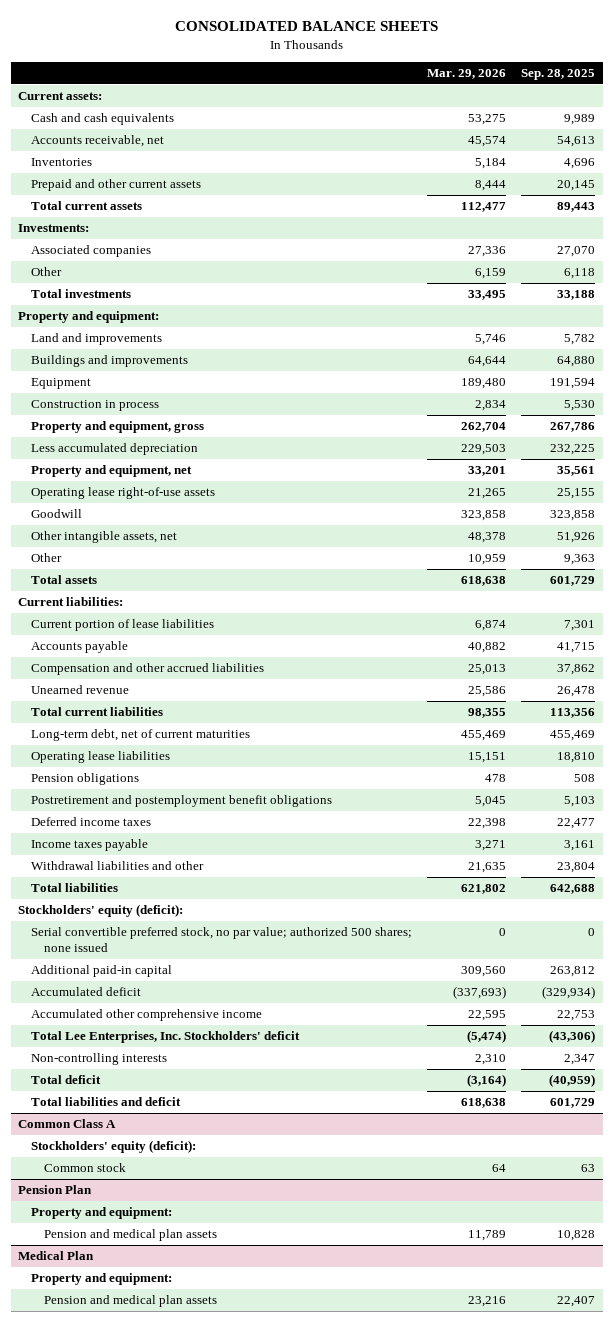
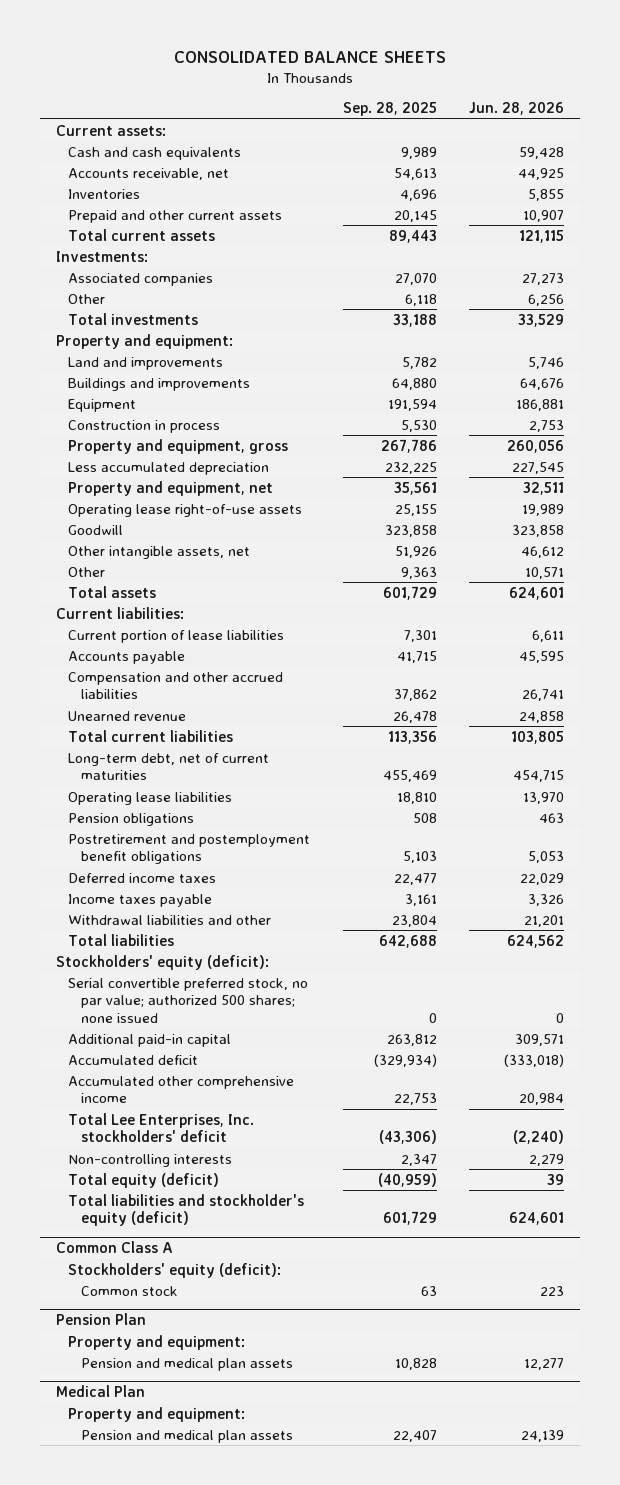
[427,69,507,80] Mar. 29, 2026 -> none
none -> [469,102,565,116] Jun. 28, 2026
[31,1031,301,1044] Total Lee Enterprises, Inc. Stockholders' deficit -> [68,1112,255,1143] Total Lee Enterprises, Inc. stockholders' deficit
[31,1075,102,1085] Total deficit -> [68,1172,220,1188] Total equity (deficit)
[31,1097,182,1107] Total liabilities and deficit -> [68,1193,305,1227] Total liabilities and stockholder's equity (deficit)

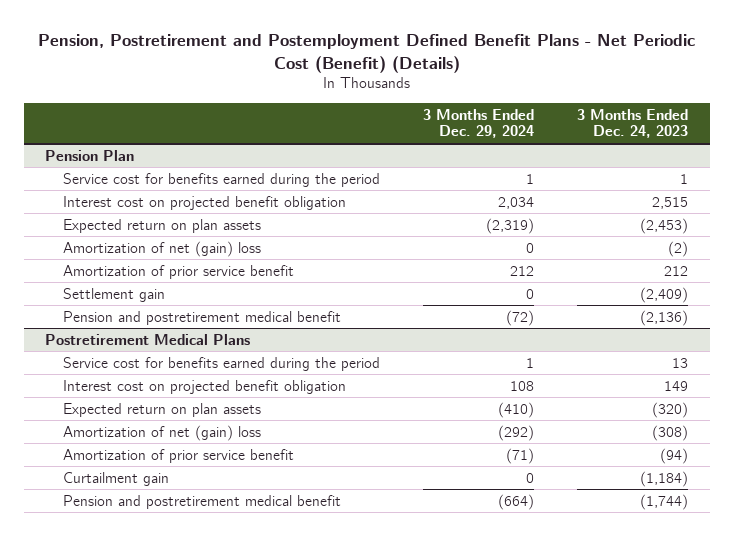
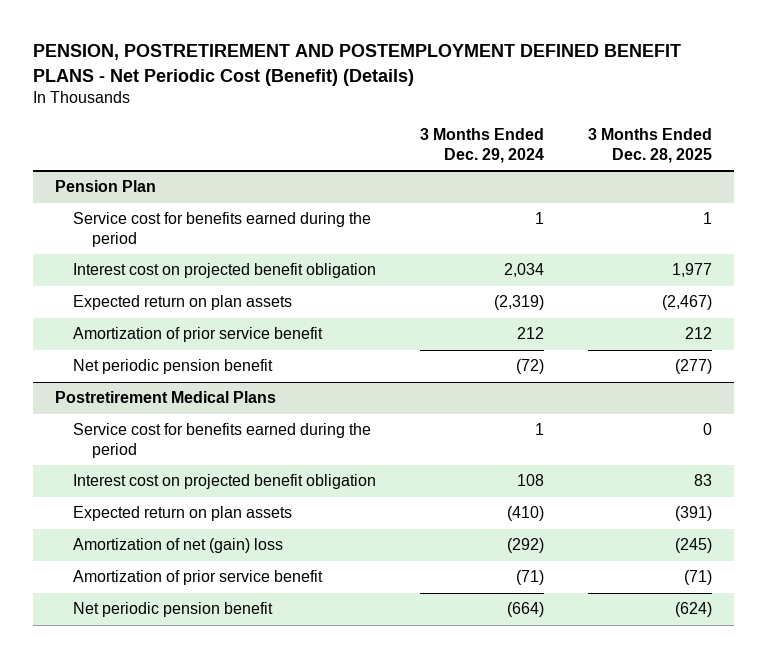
[37,34,695,73] Pension, Postretirement and Postemployment Defined Benefit Plans - Net Periodic Cost (Benefit) (Details) -> [32,44,681,86] PENSION, POSTRETIREMENT AND POSTEMPLOYMENT DEFINED BENEFIT PLANS - Net Periodic Cost (Benefit) (Details)
[577,108,689,139] 3 Months Ended Dec. 24, 2023 -> none
none -> [588,128,713,163] 3 Months Ended Dec. 28, 2025
[63,240,262,257] Amortization of net (gain) loss -> none
[63,287,166,302] Settlement gain -> none
[63,310,342,325] Pension and postretirement medical benefit -> [73,359,274,375] Net periodic pension benefit
[63,471,170,486] Curtailment gain -> none
[63,494,342,509] Pension and postretirement medical benefit -> [73,602,274,618] Net periodic pension benefit

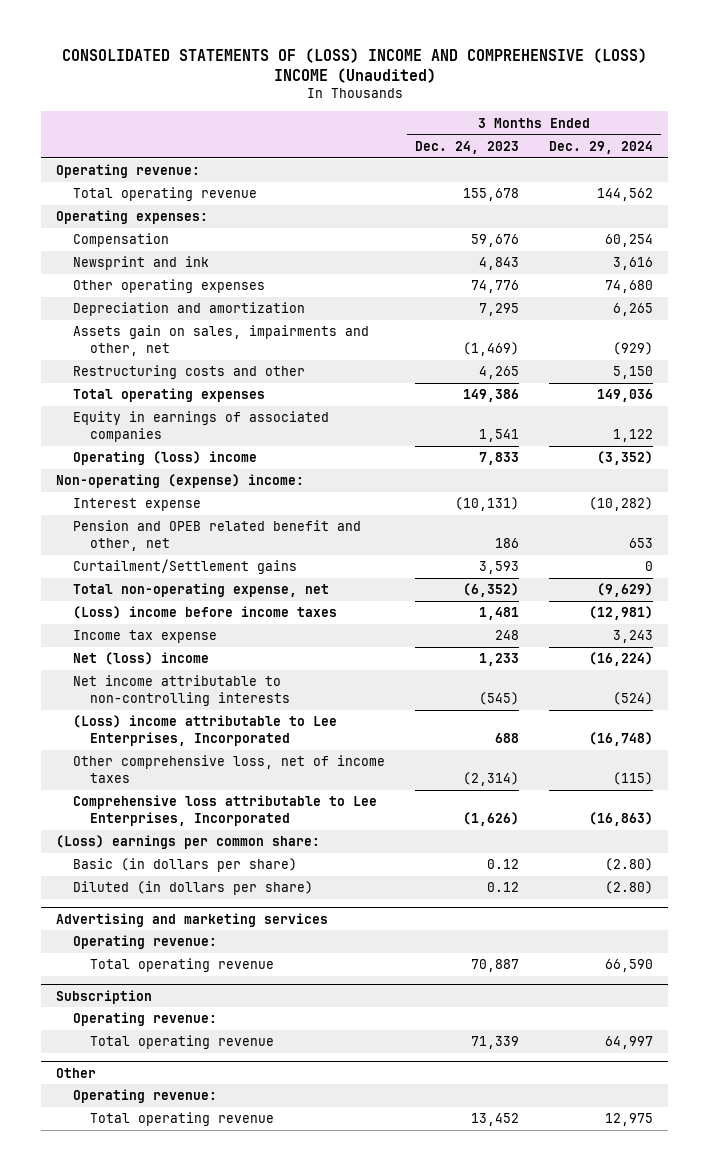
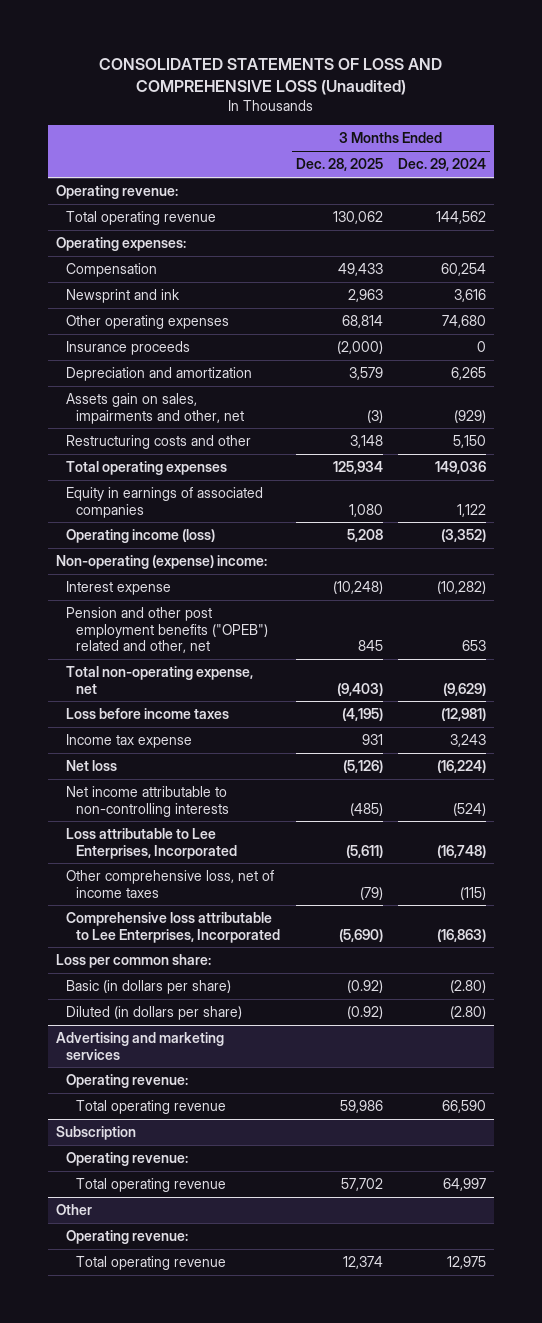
[61,47,647,83] CONSOLIDATED STATEMENTS OF (LOSS) INCOME AND COMPREHENSIVE (LOSS) INCOME (Unaudited) -> [99,58,443,96] CONSOLIDATED STATEMENTS OF LOSS AND COMPREHENSIVE LOSS (Unaudited)
[415,140,520,154] Dec. 24, 2023 -> none
none -> [295,158,383,172] Dec. 28, 2025
none -> [66,341,191,356] Insurance proceeds
[72,451,257,466] Operating (loss) income -> [66,529,216,544] Operating income (loss)
[72,559,297,575] Curtailment/Settlement gains -> none
[72,520,361,551] Pension and OPEB related benefit and other, net -> [66,607,269,654] Pension and other post employment benefits ("OPEB") related and other, net
[72,606,337,620] (Loss) income before income taxes -> [66,708,230,720] Loss before income taxes
[72,652,209,666] Net (loss) income -> [66,760,118,772] Net loss
[72,715,337,746] (Loss) income attributable to Lee Enterprises, Incorporated -> [66,828,238,859] Loss attributable to Lee Enterprises, Incorporated
[55,835,320,850] (Loss) earnings per common share: -> [56,954,212,969] Loss per common share:

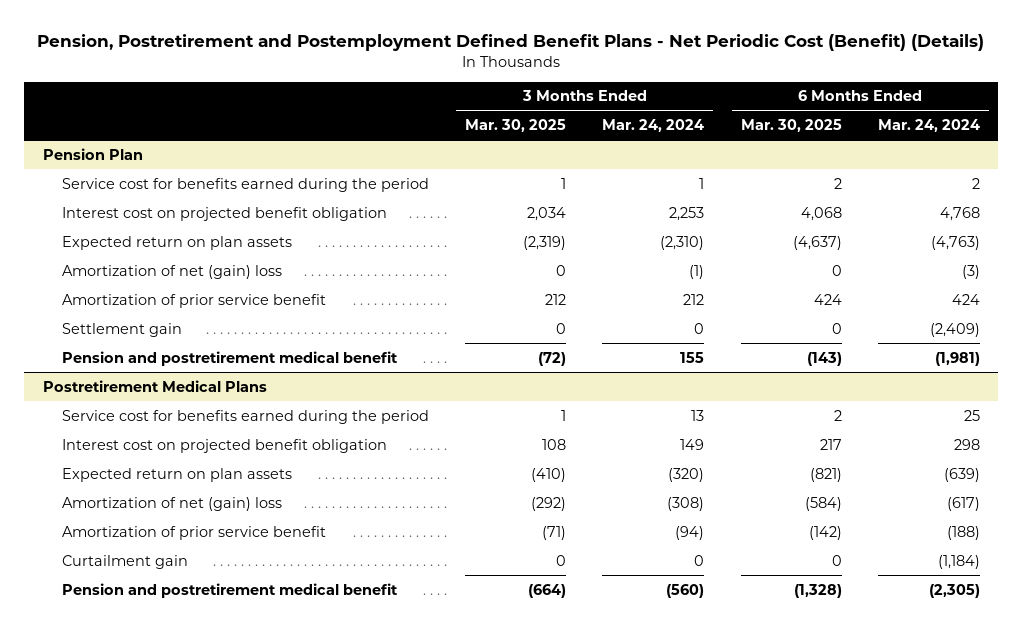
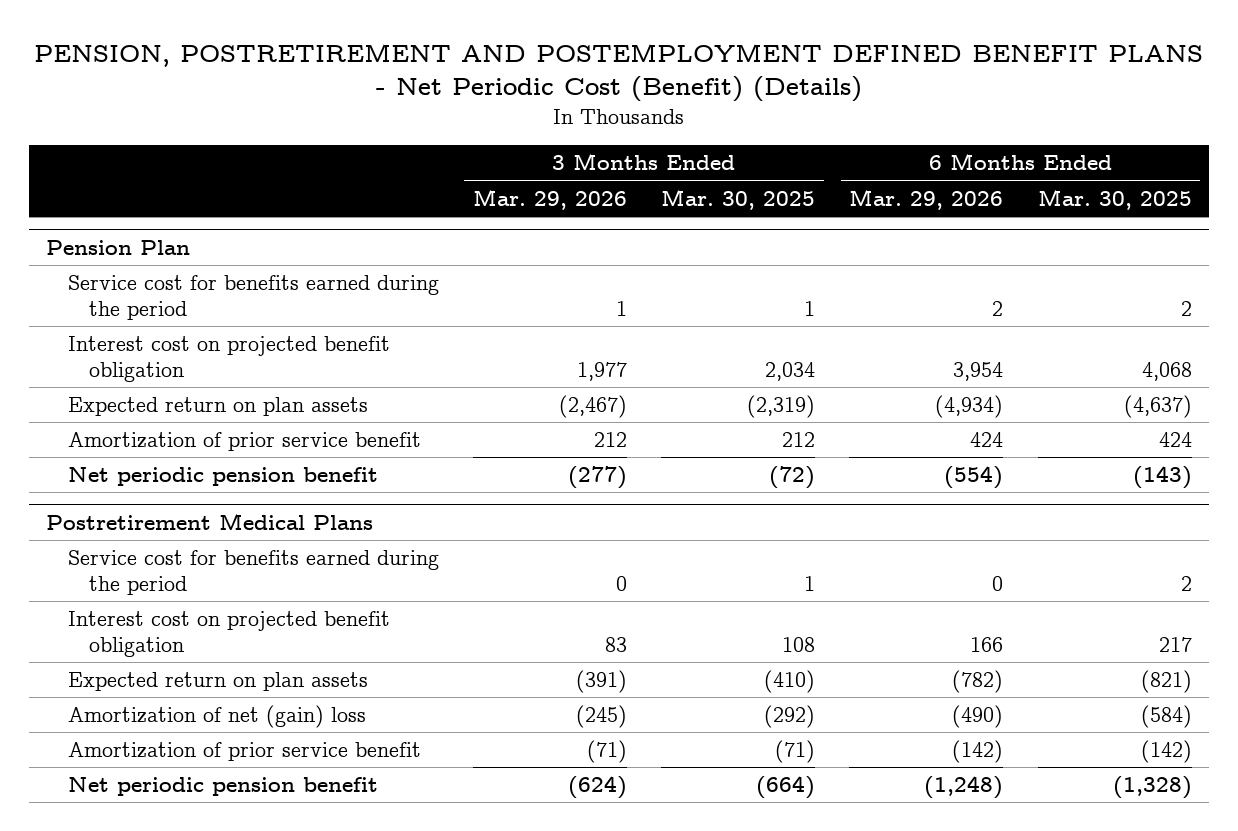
[37,34,985,52] Pension, Postretirement and Postemployment Defined Benefit Plans - Net Periodic Cost (Benefit) (Details) -> [33,44,1203,103] PENSION, POSTRETIREMENT AND POSTEMPLOYMENT DEFINED BENEFIT PLANS - Net Periodic Cost (Benefit) (Details)
[602,119,705,133] Mar. 24, 2024 -> none
[877,119,980,133] Mar. 24, 2024 -> none
none -> [472,188,627,210] Mar. 29, 2026
none -> [849,188,1004,210] Mar. 29, 2026
[61,264,282,279] Amortization of net (gain) loss -> none
[61,322,182,337] Settlement gain -> none
[61,350,398,366] Pension and postretirement medical benefit -> [67,467,378,487] Net periodic pension benefit
[61,554,188,569] Curtailment gain -> none
[61,582,398,598] Pension and postretirement medical benefit -> [67,777,378,797] Net periodic pension benefit

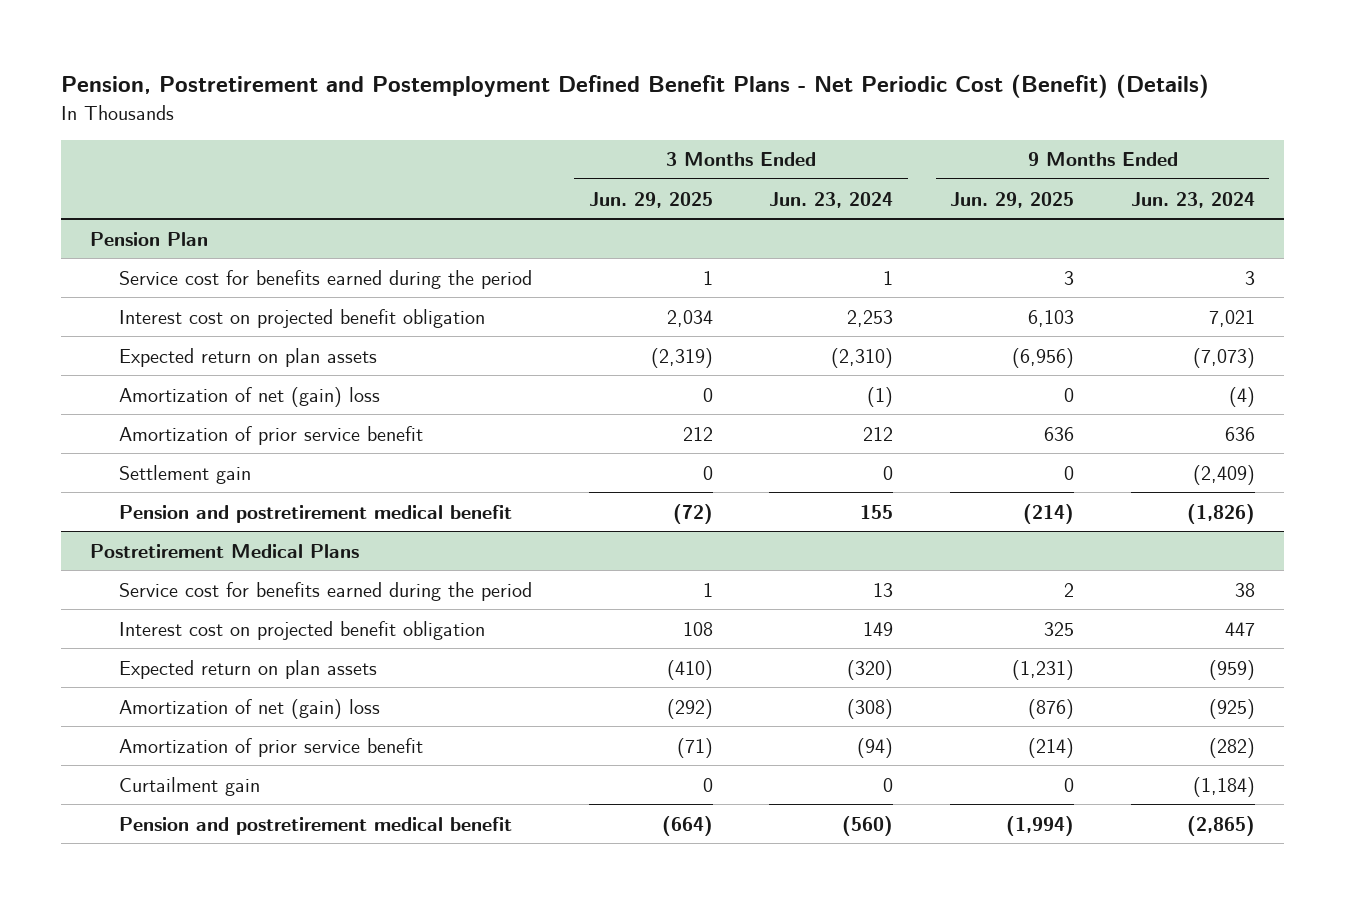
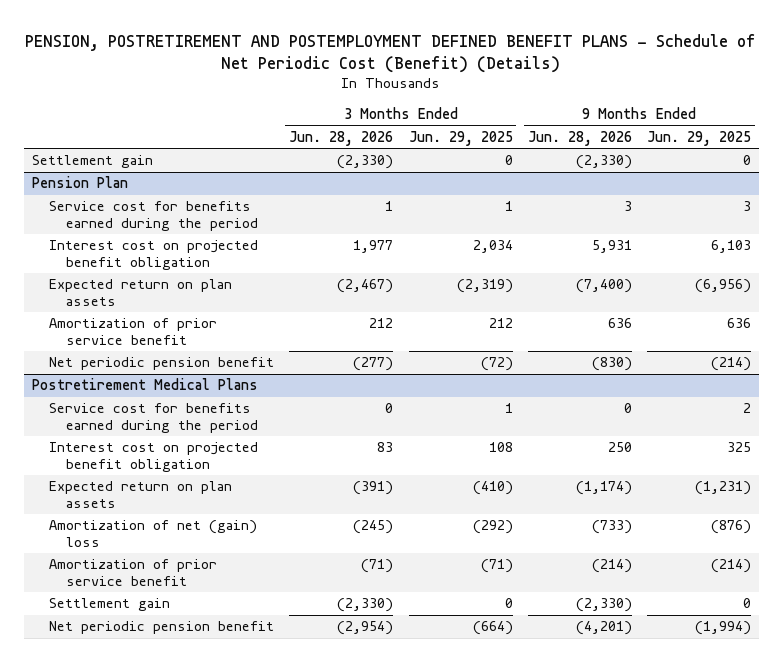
[61,74,1210,99] Pension, Postretirement and Postemployment Defined Benefit Plans - Net Periodic Cost (Benefit) (Details) -> [25,33,757,73] PENSION, POSTRETIREMENT AND POSTEMPLOYMENT DEFINED BENEFIT PLANS - Schedule of Net Periodic Cost (Benefit) (Details)
[769,191,894,208] Jun. 23, 2024 -> none
[1131,191,1256,208] Jun. 23, 2024 -> none
none -> [289,130,394,146] Jun. 28, 2026
none -> [527,130,632,146] Jun. 28, 2026
none -> [31,155,153,169] Settlement gain
[118,386,380,407] Amortization of net (gain) loss -> none
[118,464,251,484] Settlement gain -> none
[118,504,512,523] Pension and postretirement medical benefit -> [49,357,275,371] Net periodic pension benefit
[118,776,260,796] Curtailment gain -> none
none -> [49,598,171,612] Settlement gain
[118,816,512,835] Pension and postretirement medical benefit -> [49,621,275,635] Net periodic pension benefit

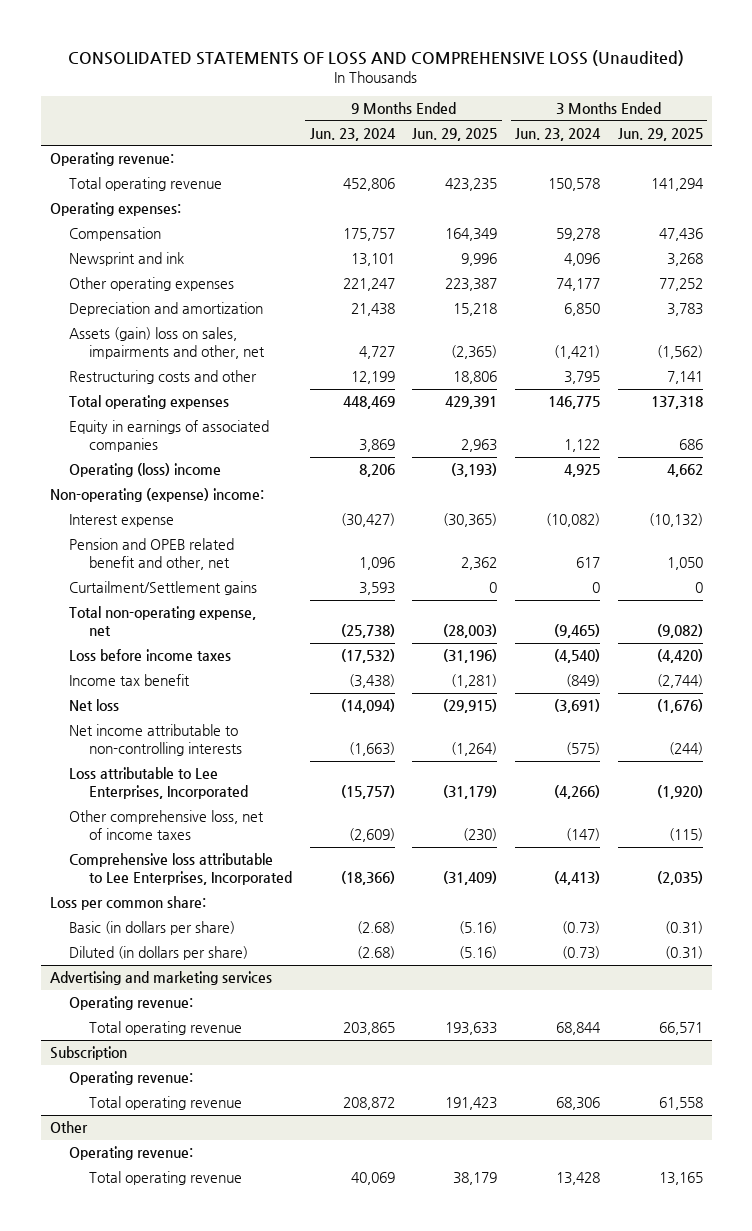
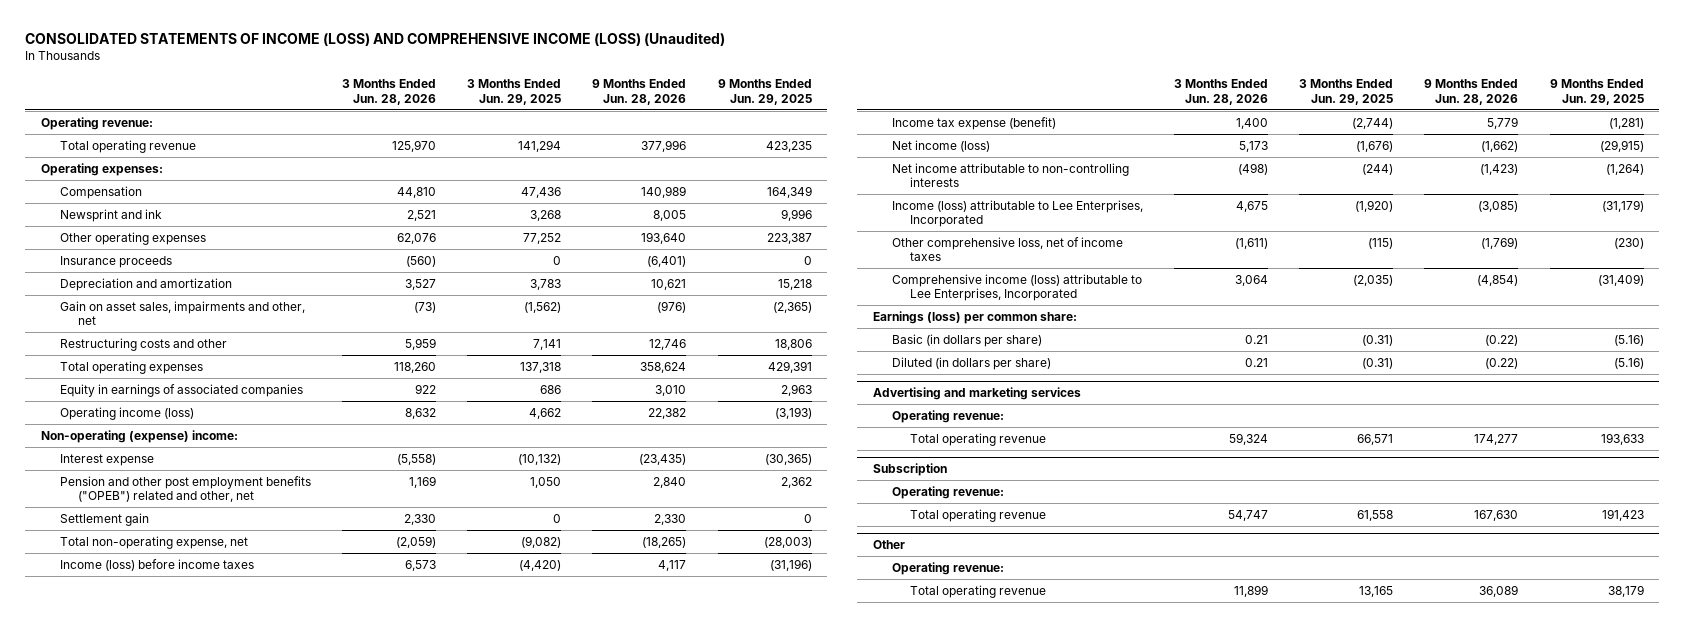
[68,49,685,66] CONSOLIDATED STATEMENTS OF LOSS AND COMPREHENSIVE LOSS (Unaudited) -> [25,32,726,47] CONSOLIDATED STATEMENTS OF INCOME (LOSS) AND COMPREHENSIVE INCOME (LOSS) (Unaudited)
[309,127,396,141] Jun. 23, 2024 -> none
[515,127,602,141] Jun. 23, 2024 -> none
none -> [341,79,436,105] 3 Months Ended Jun. 28, 2026
none -> [592,79,687,105] 9 Months Ended Jun. 28, 2026
none -> [59,255,172,268] Insurance proceeds
[69,327,266,360] Assets (gain) loss on sales, impairments and other, net -> [59,300,305,326] Gain on asset sales, impairments and other, net
[69,463,222,478] Operating (loss) income -> [59,406,194,420] Operating income (loss)
[69,538,235,571] Pension and OPEB related benefit and other, net -> [59,475,311,503] Pension and other post employment benefits ("OPEB") related and other, net
[69,581,258,596] Curtailment/Settlement gains -> [59,512,149,526] Settlement gain
[69,649,232,662] Loss before income taxes -> [59,558,254,571] Income (loss) before income taxes
[69,674,191,687] Income tax benefit -> [891,116,1056,130] Income tax expense (benefit)
[69,699,120,712] Net loss -> [891,139,990,152] Net income (loss)
[69,767,249,800] Loss attributable to Lee Enterprises, Incorporated -> [891,199,1143,228] Income (loss) attributable to Lee Enterprises, Incorporated
[69,853,293,886] Comprehensive loss attributable to Lee Enterprises, Incorporated -> [891,273,1142,302] Comprehensive income (loss) attributable to Lee Enterprises, Incorporated
[49,896,206,911] Loss per common share: -> [872,310,1077,324] Earnings (loss) per common share:

